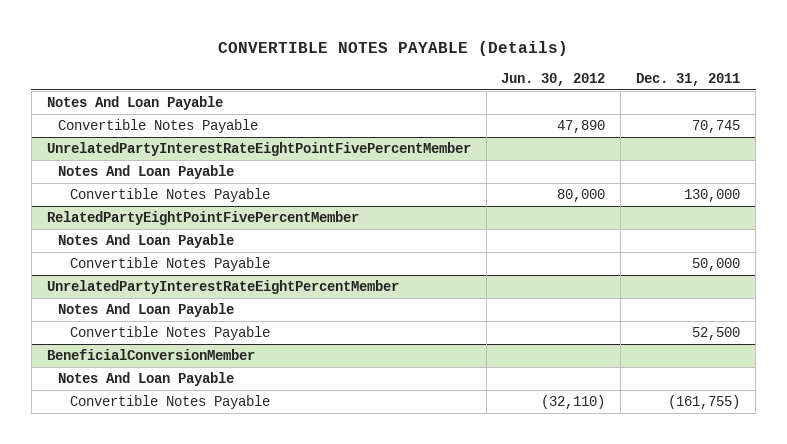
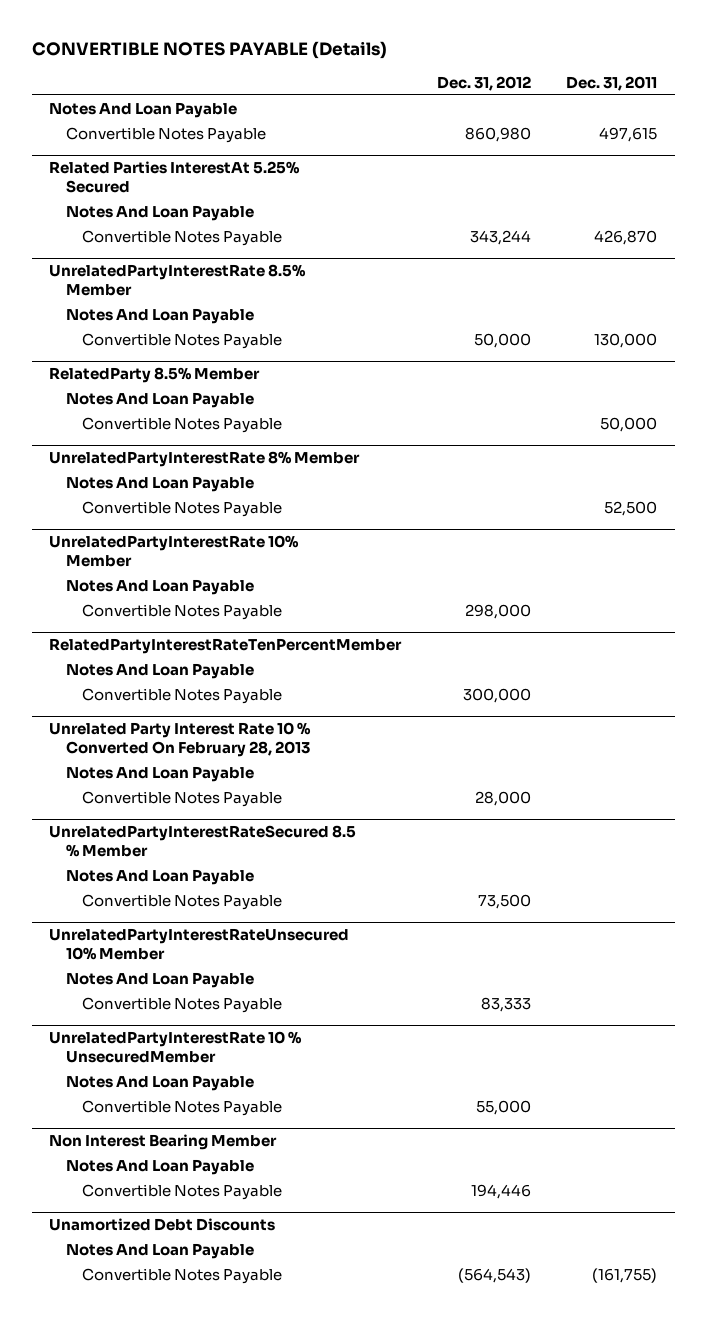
[501,72,606,86] Jun. 30, 2012 -> none
none -> [436,75,531,91] Dec. 31, 2012
[692,120,741,134] 70,745 -> [599,126,658,142] 497,615
none -> [49,161,301,194] Related Parties InterestAt 5.25% Secured
none -> [65,204,254,221] Notes And Loan Payable
none -> [82,229,283,246] Convertible Notes Payable
[46,142,471,157] UnrelatedPartyInterestRateEightPointFivePercentMember -> [49,264,307,297] UnrelatedPartyInterestRate 8.5% Member
[46,211,359,226] RelatedPartyEightPointFivePercentMember -> [49,367,261,384] RelatedParty 8.5% Member
[46,280,399,295] UnrelatedPartyInterestRateEightPercentMember -> [49,451,361,468] UnrelatedPartyInterestRate 8% Member
none -> [49,535,300,568] UnrelatedPartyInterestRate 10% Member
none -> [65,578,254,595] Notes And Loan Payable
none -> [82,603,283,620] Convertible Notes Payable
none -> [49,638,403,655] RelatedPartyInterestRateTenPercentMember
none -> [65,662,254,679] Notes And Loan Payable
none -> [82,687,283,704] Convertible Notes Payable
none -> [49,722,312,758] Unrelated Party Interest Rate 10 % Converted On February 28, 2013
none -> [65,765,254,782] Notes And Loan Payable
none -> [82,790,283,807] Convertible Notes Payable
none -> [49,825,357,858] UnrelatedPartyInterestRateSecured 8.5 % Member
none -> [65,868,254,885] Notes And Loan Payable
none -> [82,893,283,910] Convertible Notes Payable
none -> [49,928,350,961] UnrelatedPartyInterestRateUnsecured 10% Member
none -> [65,971,254,988] Notes And Loan Payable
none -> [82,996,283,1013] Convertible Notes Payable
none -> [49,1031,303,1064] UnrelatedPartyInterestRate 10 % UnsecuredMember
none -> [65,1074,254,1091] Notes And Loan Payable
none -> [82,1099,283,1116] Convertible Notes Payable
none -> [49,1134,278,1151] Non Interest Bearing Member
none -> [65,1158,254,1175] Notes And Loan Payable
none -> [82,1183,283,1200] Convertible Notes Payable
[46,349,255,361] BeneficialConversionMember -> [49,1218,276,1232] Unamortized Debt Discounts

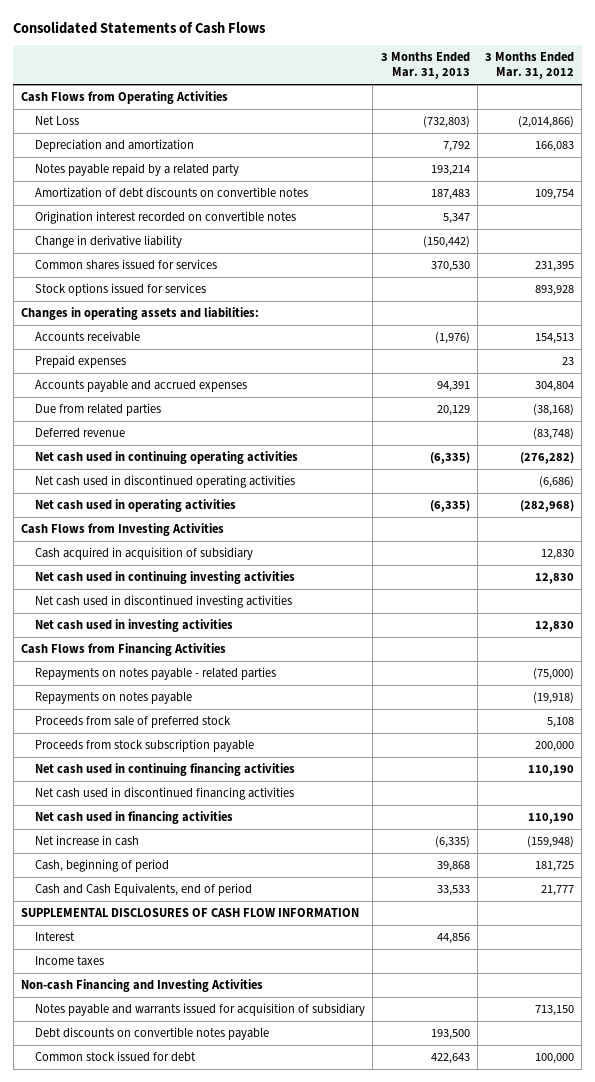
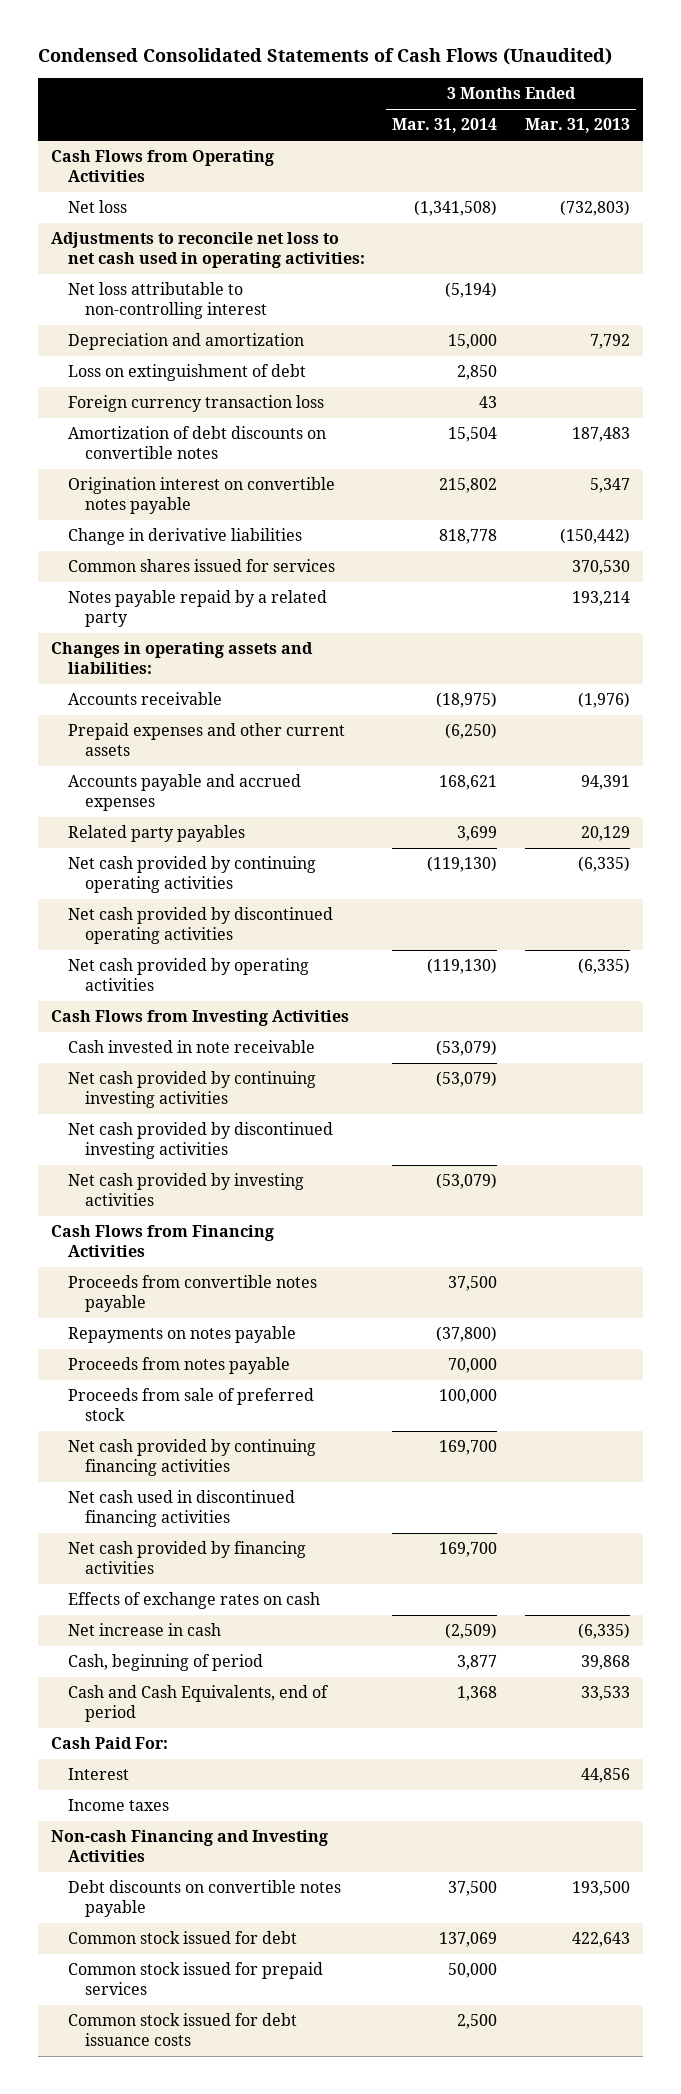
[13,20,267,34] Consolidated Statements of Cash Flows -> [37,48,612,66] Condensed Consolidated Statements of Cash Flows (Unaudited)
[484,52,574,80] 3 Months Ended Mar. 31, 2012 -> none
none -> [392,118,498,134] Mar. 31, 2014
[35,116,80,126] Net Loss -> [68,200,128,214] Net loss
none -> [51,232,366,269] Adjustments to reconcile net loss to net cash used in operating activities:
none -> [68,282,268,320] Net loss attributable to non-controlling interest
none -> [68,364,307,382] Loss on extinguishment of debt
none -> [68,395,325,413] Foreign currency transaction loss
[35,211,297,225] Origination interest recorded on convertible notes -> [68,477,336,515] Origination interest on convertible notes payable
[35,235,183,249] Change in derivative liability -> [68,528,303,546] Change in derivative liabilities
[35,283,207,297] Stock options issued for services -> none
[35,163,240,177] Notes payable repaid by a related party -> [68,590,328,628] Notes payable repaid by a related party
[35,355,127,369] Prepaid expenses -> [68,723,346,757] Prepaid expenses and other current assets
[35,428,126,439] Deferred revenue -> none
[35,403,162,417] Due from related parties -> [68,825,246,843] Related party payables
[35,451,299,465] Net cash used in continuing operating activities -> [68,856,317,894] Net cash provided by continuing operating activities
[35,475,296,489] Net cash used in discontinued operating activities -> [68,907,334,945] Net cash provided by discontinued operating activities
[35,499,237,513] Net cash used in operating activities -> [68,958,310,992] Net cash provided by operating activities
[35,547,254,561] Cash acquired in acquisition of subsidiary -> none
none -> [68,1040,316,1054] Cash invested in note receivable
[35,571,296,585] Net cash used in continuing investing activities -> [68,1071,317,1109] Net cash provided by continuing investing activities
[35,595,293,609] Net cash used in discontinued investing activities -> [68,1122,334,1160] Net cash provided by discontinued investing activities
[35,619,234,633] Net cash used in investing activities -> [68,1173,305,1207] Net cash provided by investing activities
[35,667,277,681] Repayments on notes payable - related parties -> none
none -> [68,1275,318,1313] Proceeds from convertible notes payable
none -> [68,1357,291,1375] Proceeds from notes payable
[35,739,255,753] Proceeds from stock subscription payable -> none
[35,763,296,777] Net cash used in continuing financing activities -> [68,1439,317,1477] Net cash provided by continuing financing activities
[35,811,234,825] Net cash used in financing activities -> [68,1541,307,1575] Net cash provided by financing activities
none -> [68,1592,321,1610] Effects of exchange rates on cash
[20,908,359,918] SUPPLEMENTAL DISCLOSURES OF CASH FLOW INFORMATION -> none
none -> [51,1737,169,1750] Cash Paid For:
[35,1003,366,1017] Notes payable and warrants issued for acquisition of subsidiary -> none
none -> [68,1962,324,1996] Common stock issued for prepaid services
none -> [68,2013,298,2047] Common stock issued for debt issuance costs

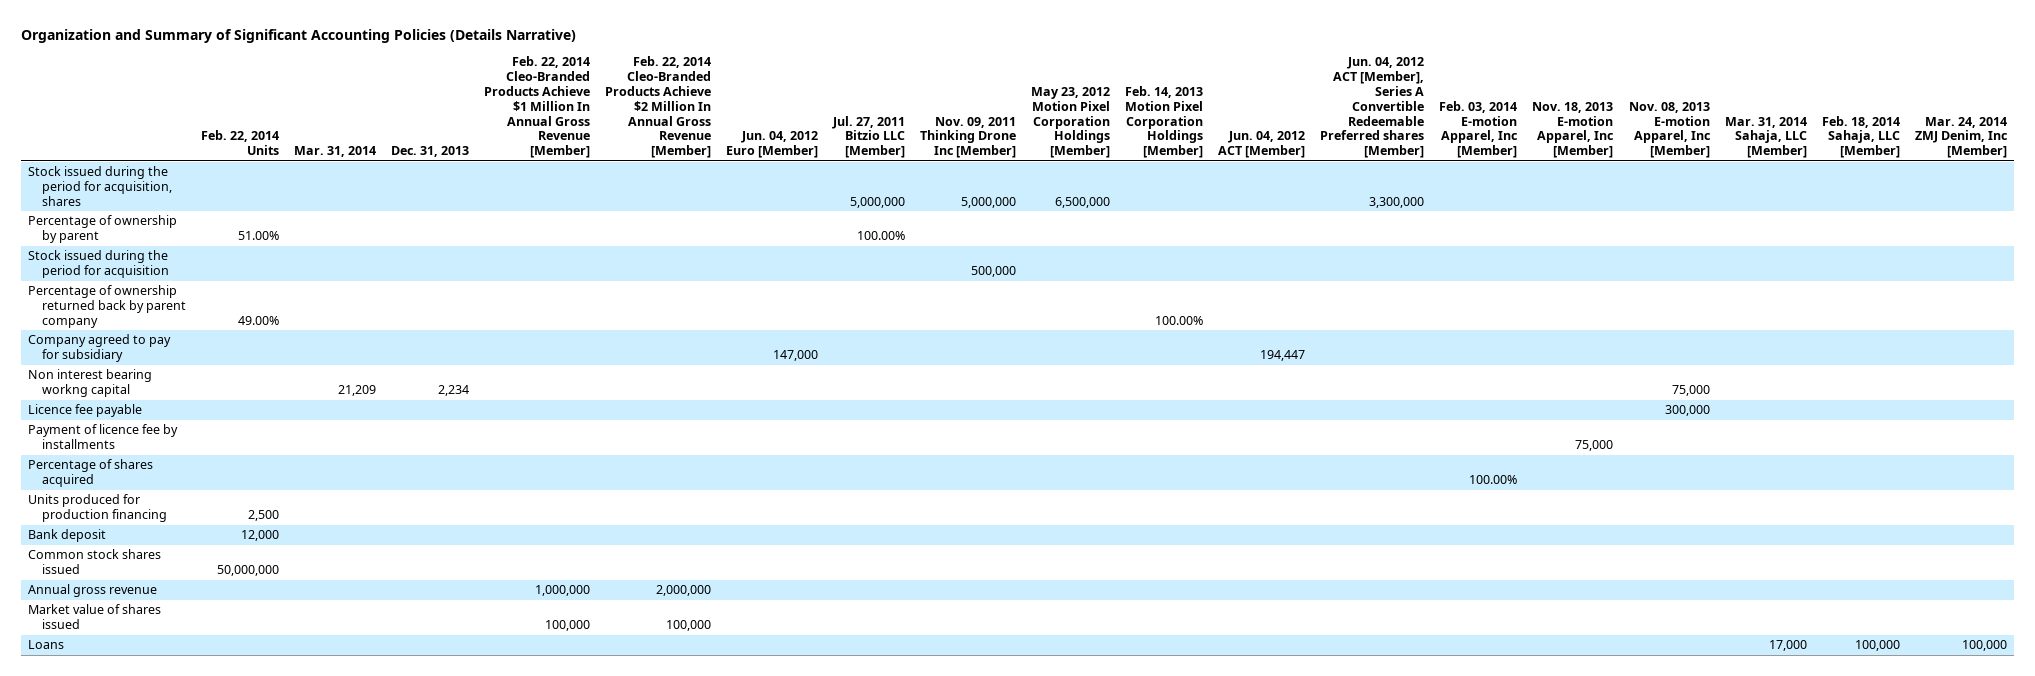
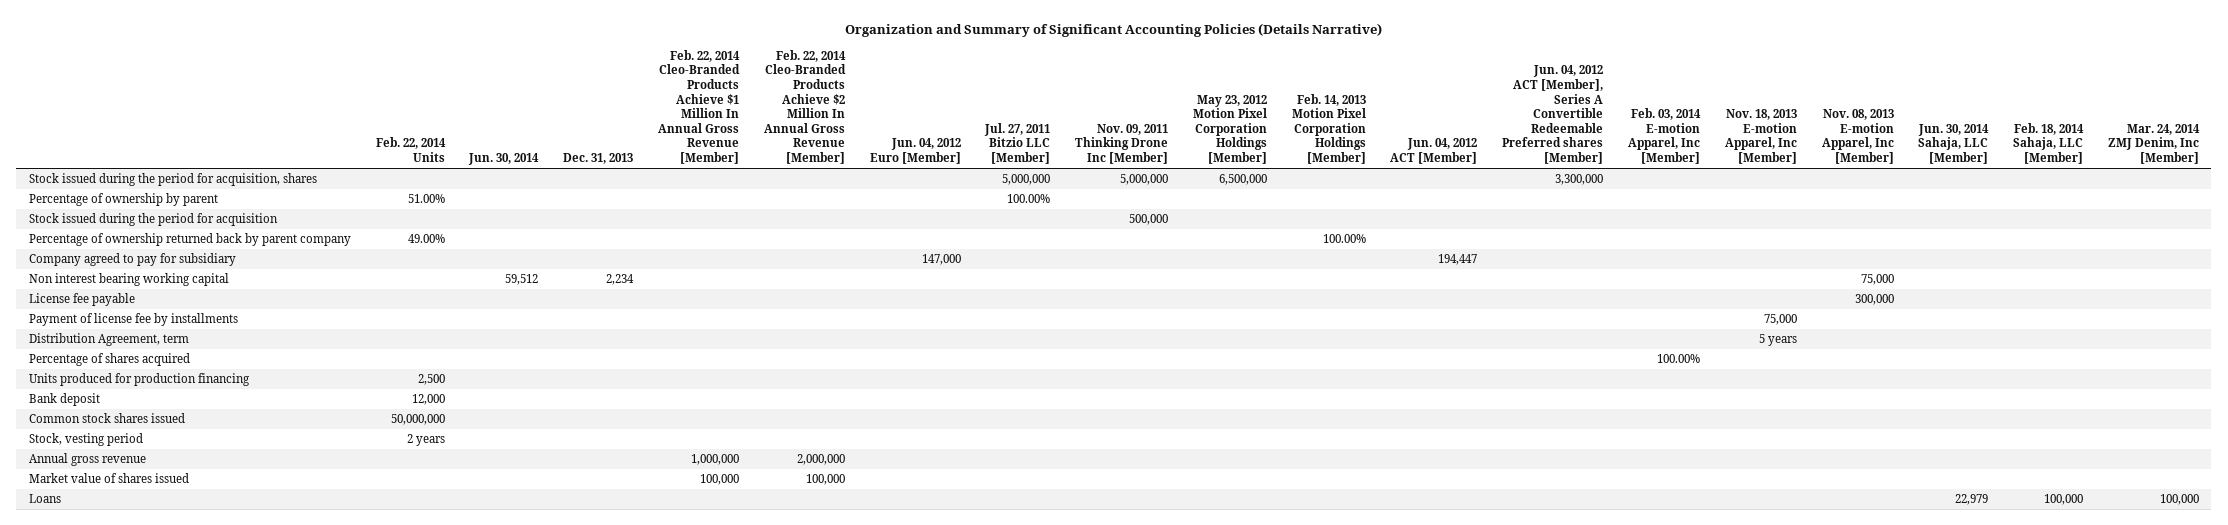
[293,146,376,158] Mar. 31, 2014 -> none
[1724,116,1807,159] Mar. 31, 2014 Sahaja, LLC [Member] -> none
none -> [468,153,540,166] Jun. 30, 2014
none -> [1918,123,1990,165] Jun. 30, 2014 Sahaja, LLC [Member]
[28,369,153,398] Non interest bearing workng capital -> [28,273,229,287] Non interest bearing working capital
[28,404,143,418] Licence fee payable -> [28,293,135,307] License fee payable
[28,424,179,450] Payment of licence fee by installments -> [28,313,238,327] Payment of license fee by installments
none -> [28,333,189,347] Distribution Agreement, term
none -> [28,433,143,447] Stock, vesting period

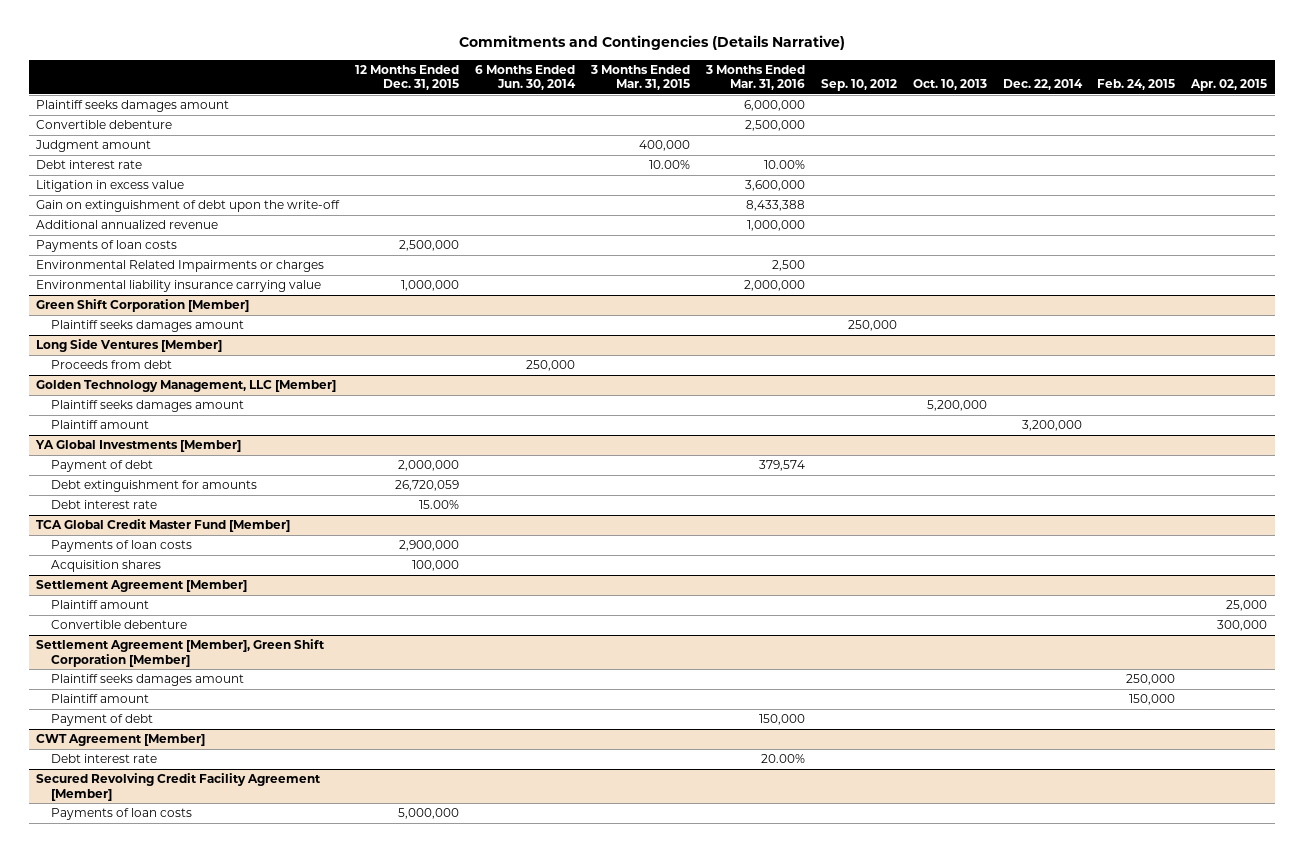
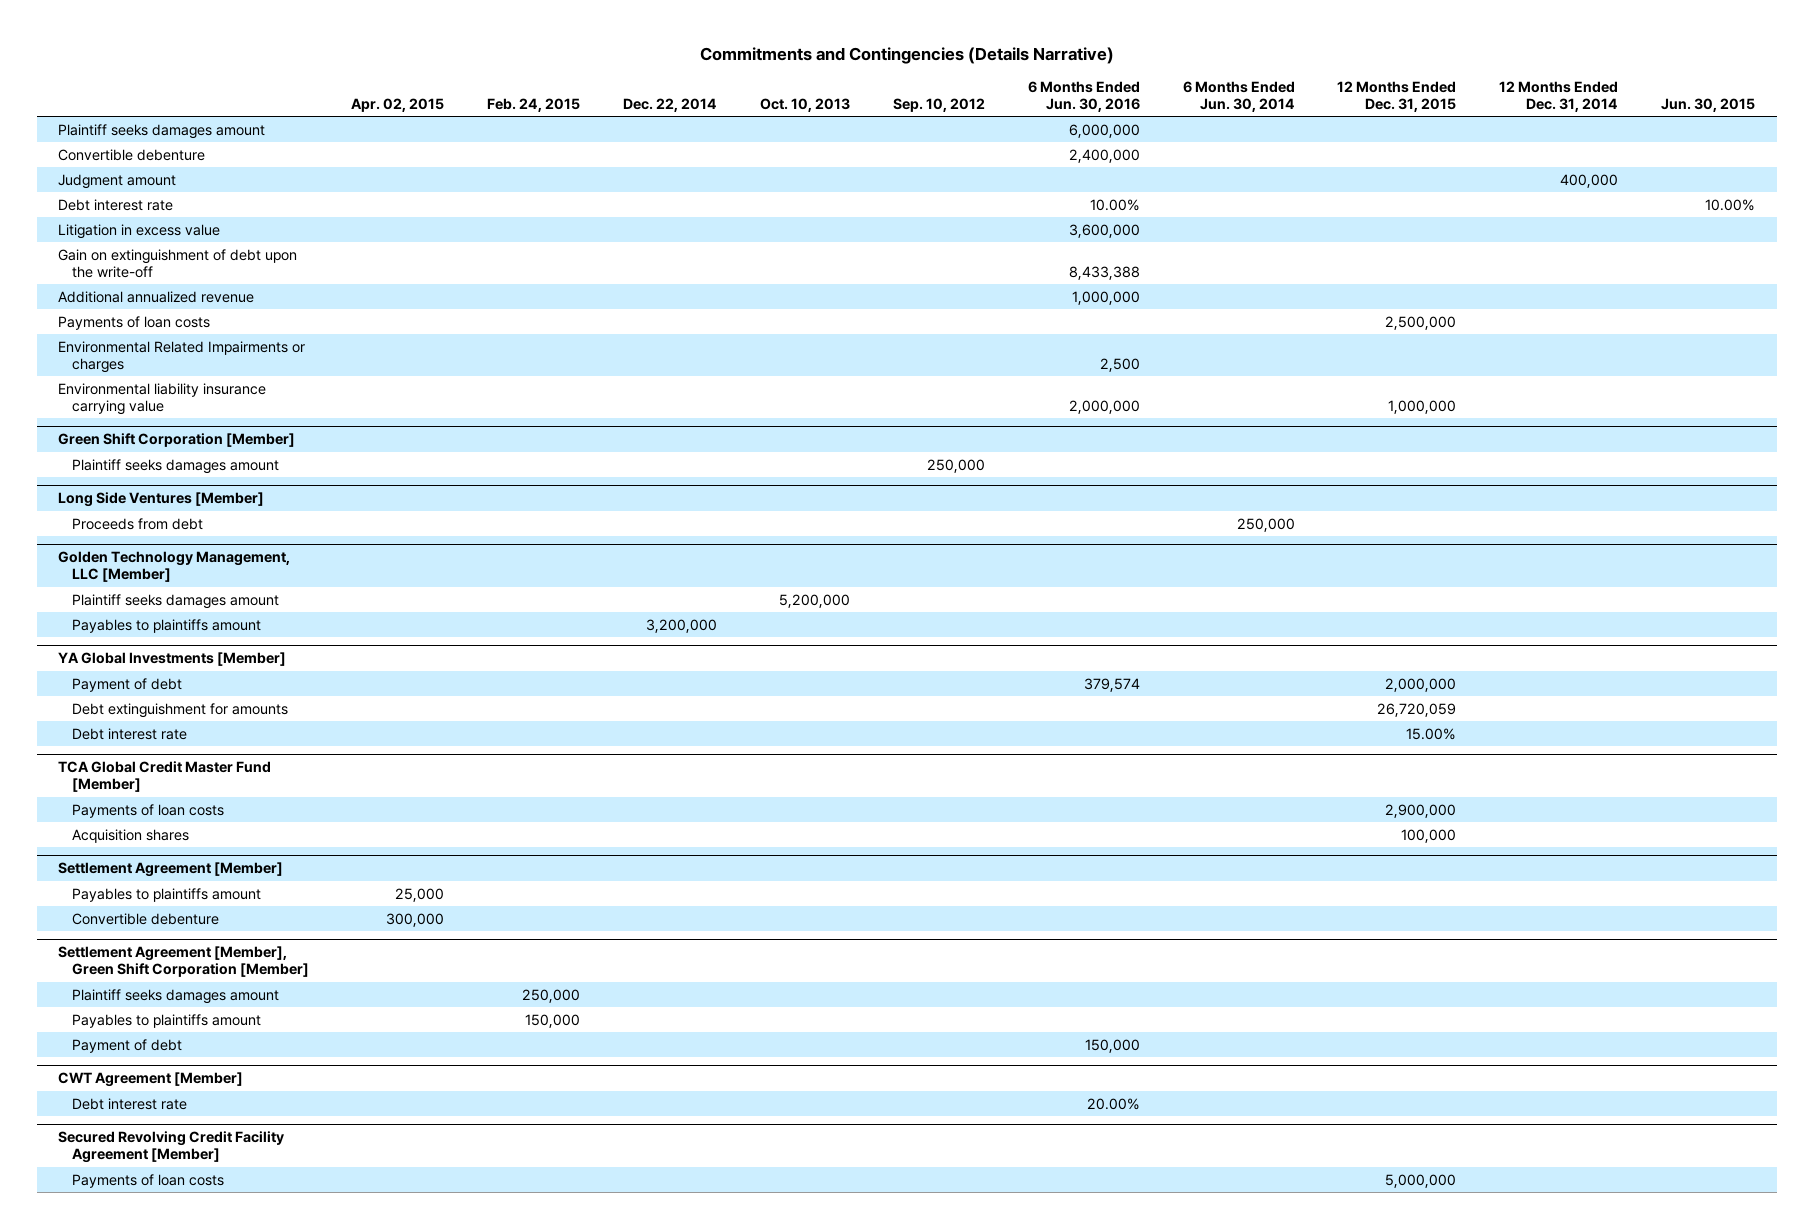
[590,64,691,91] 3 Months Ended Mar. 31, 2015 -> none
[704,64,805,91] 3 Months Ended Mar. 31, 2016 -> none
none -> [1027,81,1140,113] 6 Months Ended Jun. 30, 2016
none -> [1499,81,1619,113] 12 Months Ended Dec. 31, 2014
none -> [1661,98,1756,113] Jun. 30, 2015
[50,420,149,430] Plaintiff amount -> [71,618,261,633] Payables to plaintiffs amount
[50,600,149,610] Plaintiff amount -> [71,887,261,902] Payables to plaintiffs amount
[50,694,149,704] Plaintiff amount -> [71,1013,261,1028] Payables to plaintiffs amount

